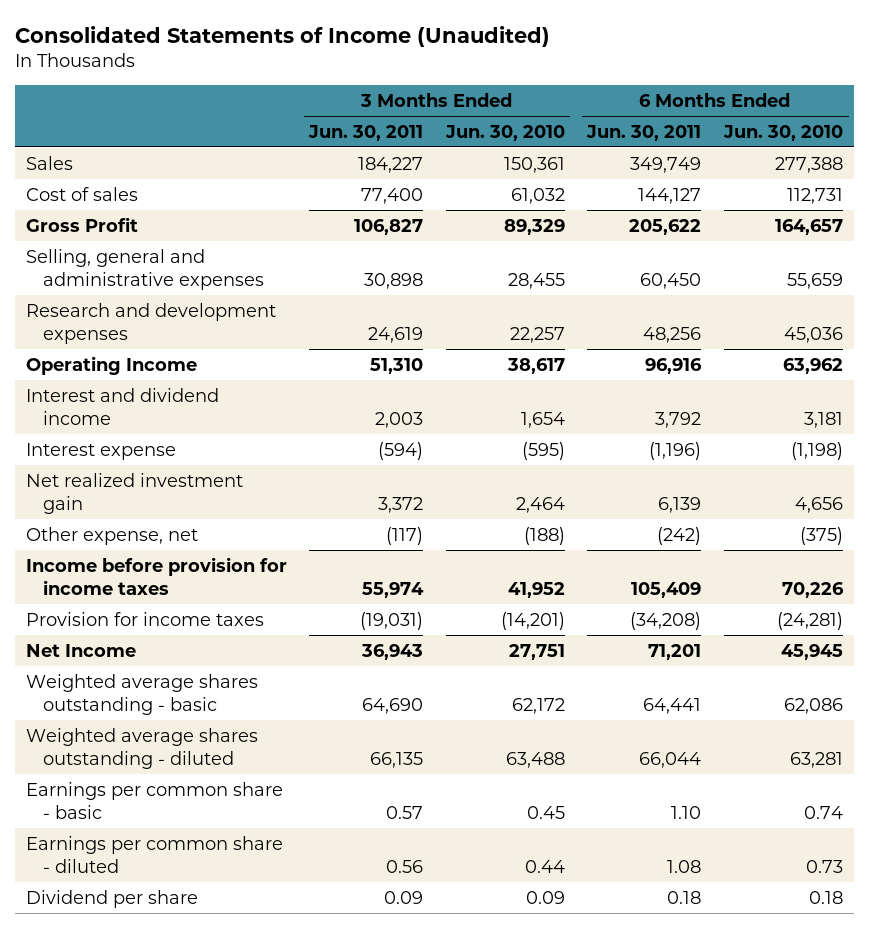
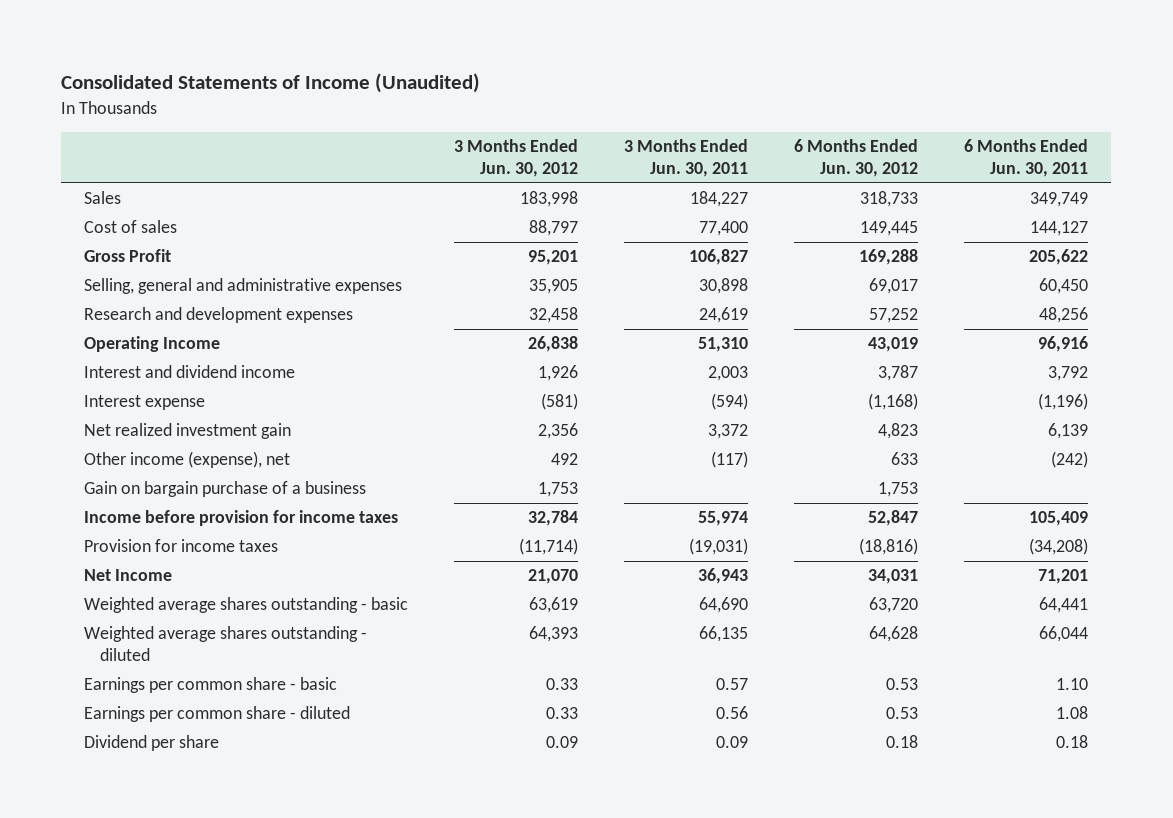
[444,124,565,141] Jun. 30, 2010 -> none
[722,124,843,141] Jun. 30, 2010 -> none
none -> [454,139,579,178] 3 Months Ended Jun. 30, 2012
none -> [794,139,919,178] 6 Months Ended Jun. 30, 2012
[25,526,198,545] Other expense, net -> [84,451,291,469] Other income (expense), net
none -> [84,481,367,498] Gain on bargain purchase of a business

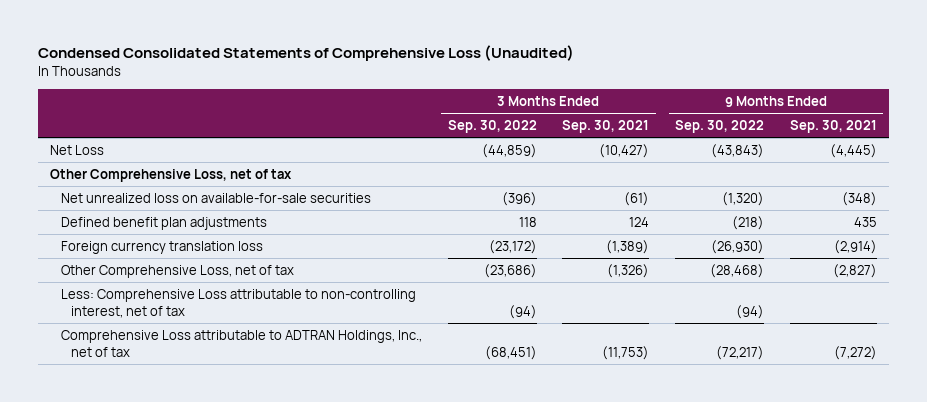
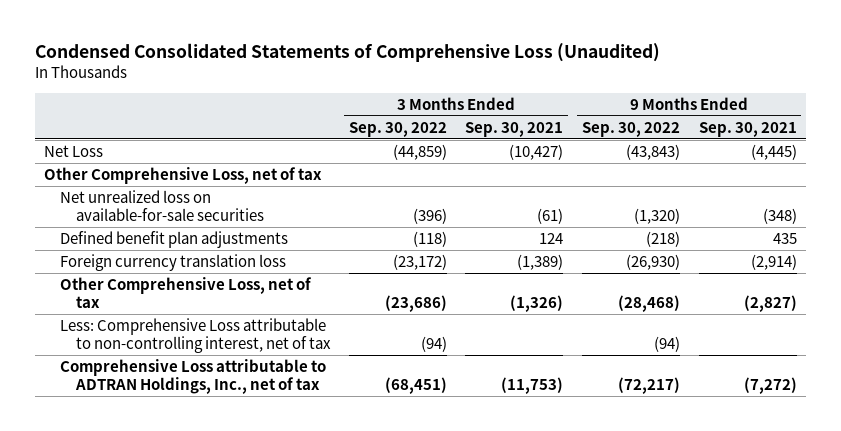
[518,216,537,227] 118 -> [412,230,447,247] (118)

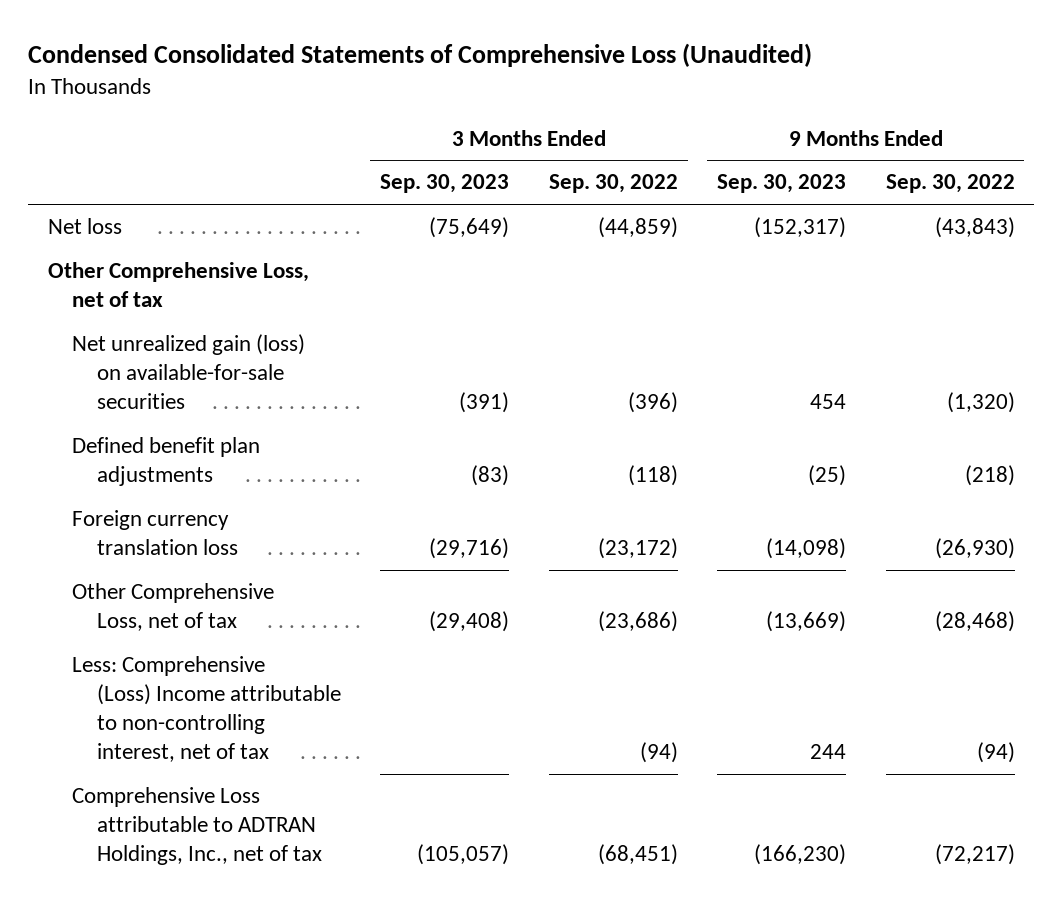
[465,121,564,137] Sep. 30, 2021 -> none
[698,121,797,137] Sep. 30, 2021 -> none
none -> [380,174,510,194] Sep. 30, 2023
none -> [717,174,847,194] Sep. 30, 2023
[43,144,103,157] Net Loss -> [47,218,122,235] Net loss
[59,189,265,221] Net unrealized loss on available-for-sale securities -> [72,334,306,410] Net unrealized gain (loss) on available-for-sale securities
[59,317,332,353] Less: Comprehensive Loss attributable to non-controlling interest, net of tax -> [72,656,341,763] Less: Comprehensive (Loss) Income attributable to non-controlling interest, net of tax

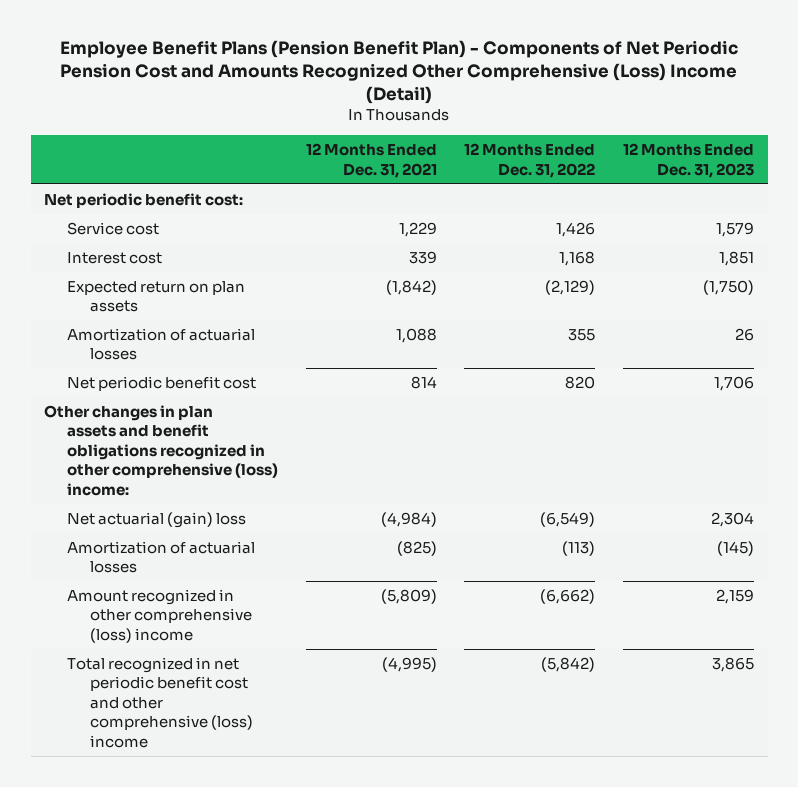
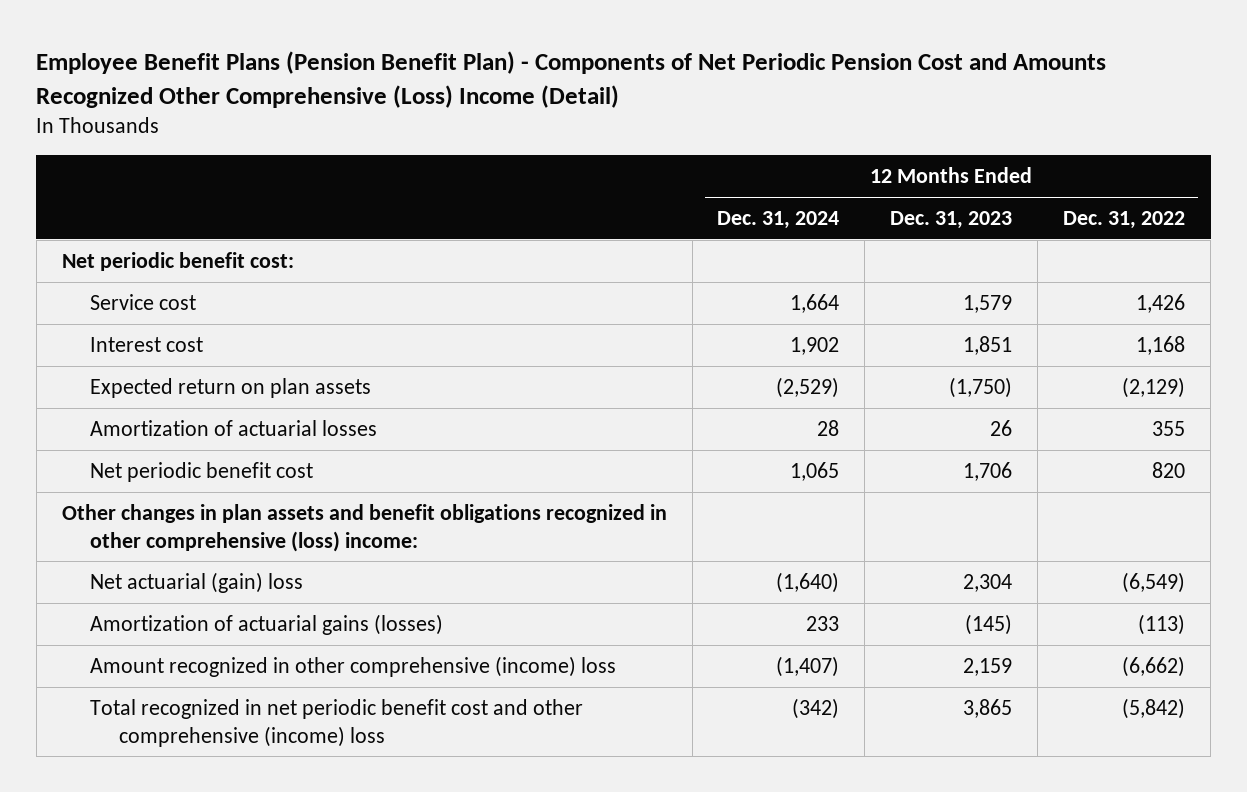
[305,143,437,178] 12 Months Ended Dec. 31, 2021 -> none
none -> [717,211,840,230] Dec. 31, 2024
[67,540,256,574] Amortization of actuarial losses -> [90,614,444,636] Amortization of actuarial gains (losses)
[67,588,253,643] Amount recognized in other comprehensive (loss) income -> [90,656,617,678] Amount recognized in other comprehensive (income) loss
[67,656,254,748] Total recognized in net periodic benefit cost and other comprehensive (loss) income -> [90,699,584,747] Total recognized in net periodic benefit cost and other comprehensive (income) loss

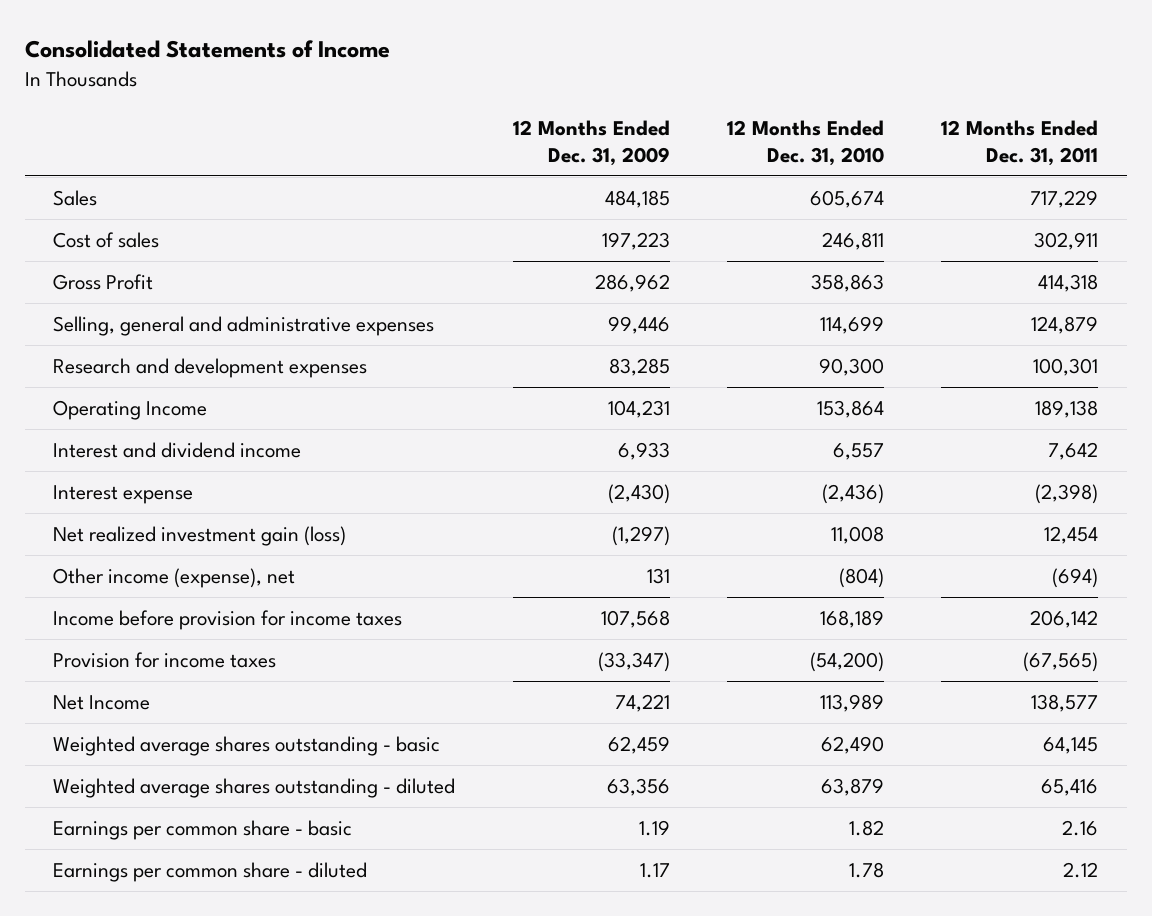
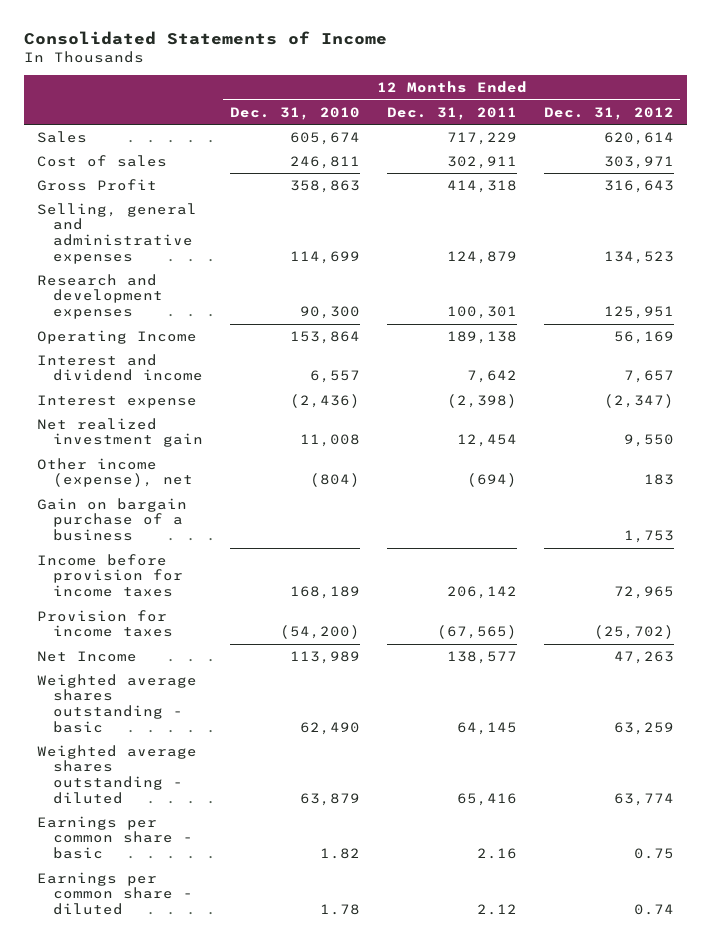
[512,119,670,166] 12 Months Ended Dec. 31, 2009 -> none
none -> [543,106,674,120] Dec. 31, 2012
[53,526,347,547] Net realized investment gain (loss) -> [37,417,203,448] Net realized investment gain
none -> [37,497,188,542] Gain on bargain purchase of a business

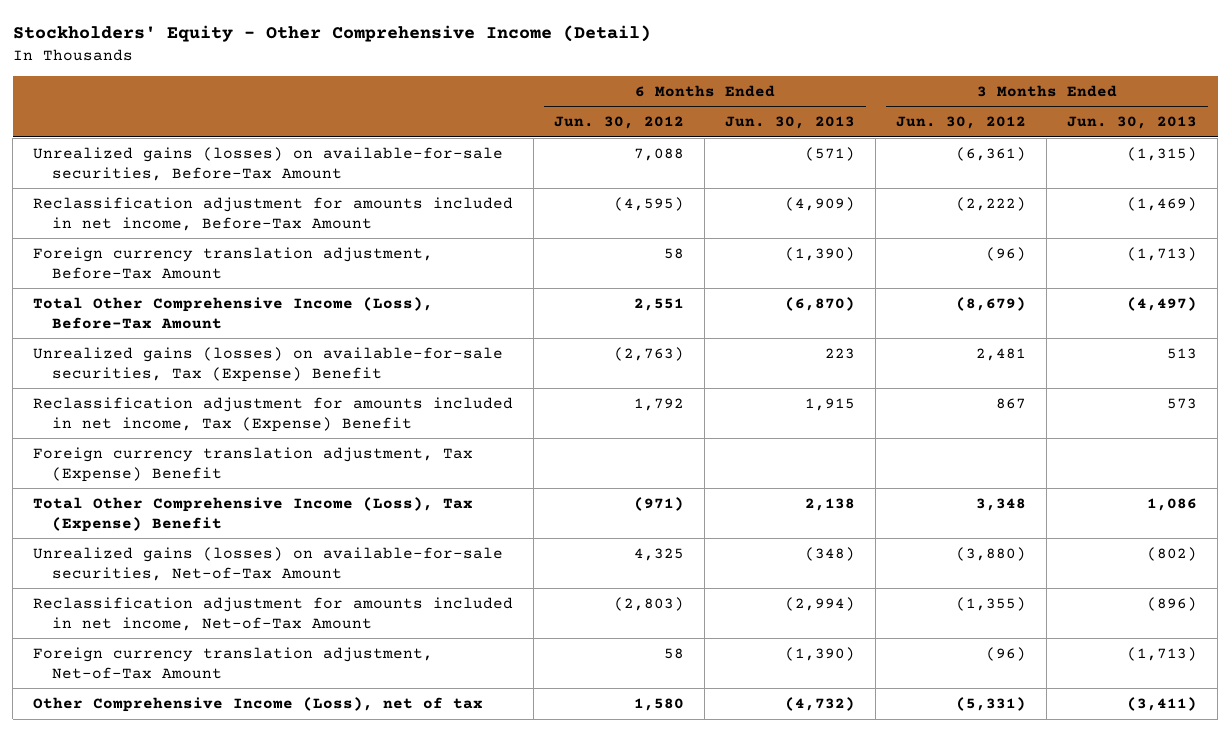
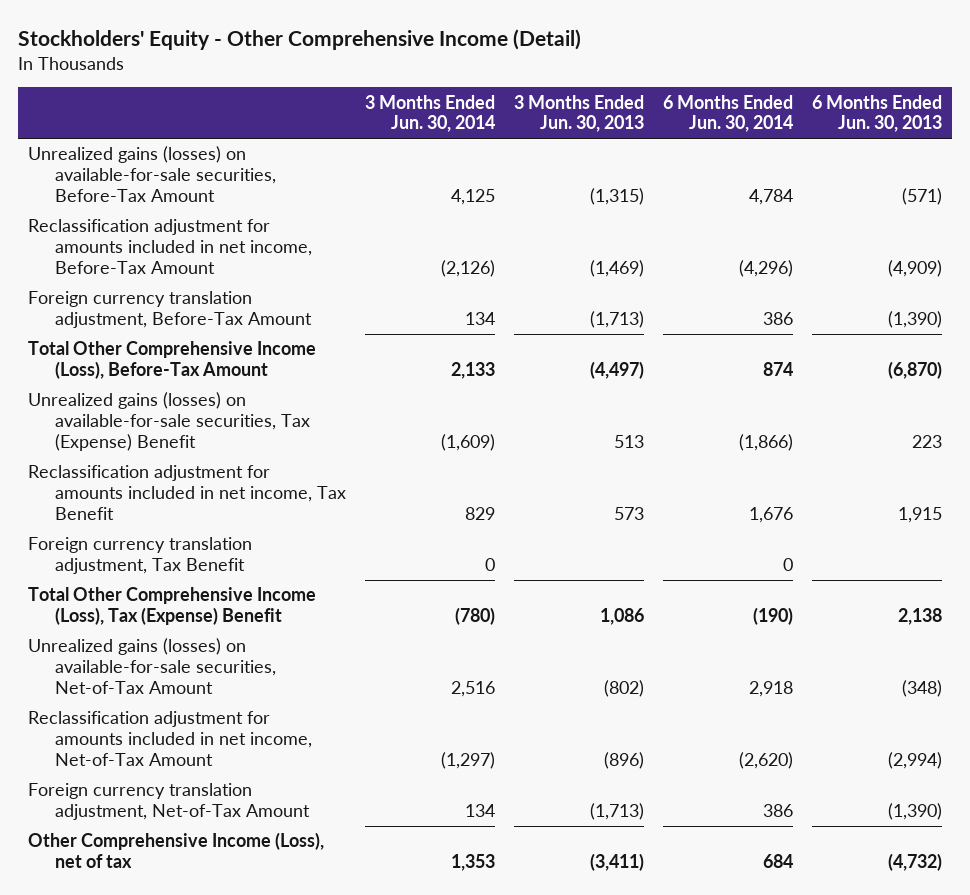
[554,116,685,130] Jun. 30, 2012 -> none
[896,116,1027,130] Jun. 30, 2012 -> none
none -> [365,94,496,133] 3 Months Ended Jun. 30, 2014
none -> [663,94,794,133] 6 Months Ended Jun. 30, 2014
[33,396,514,432] Reclassification adjustment for amounts included in net income, Tax (Expense) Benefit -> [27,465,347,520] Reclassification adjustment for amounts included in net income, Tax Benefit
[33,446,474,482] Foreign currency translation adjustment, Tax (Expense) Benefit -> [27,537,252,575] Foreign currency translation adjustment, Tax Benefit

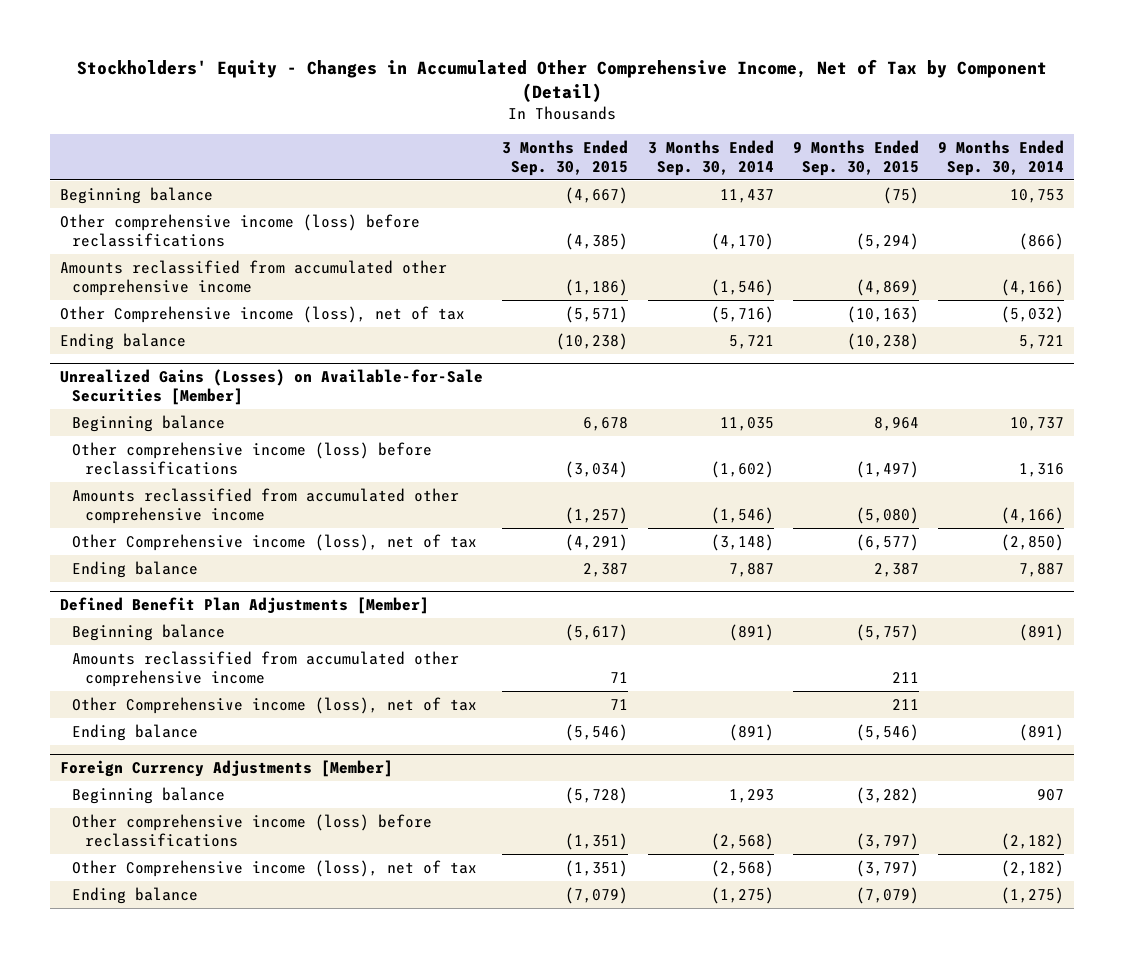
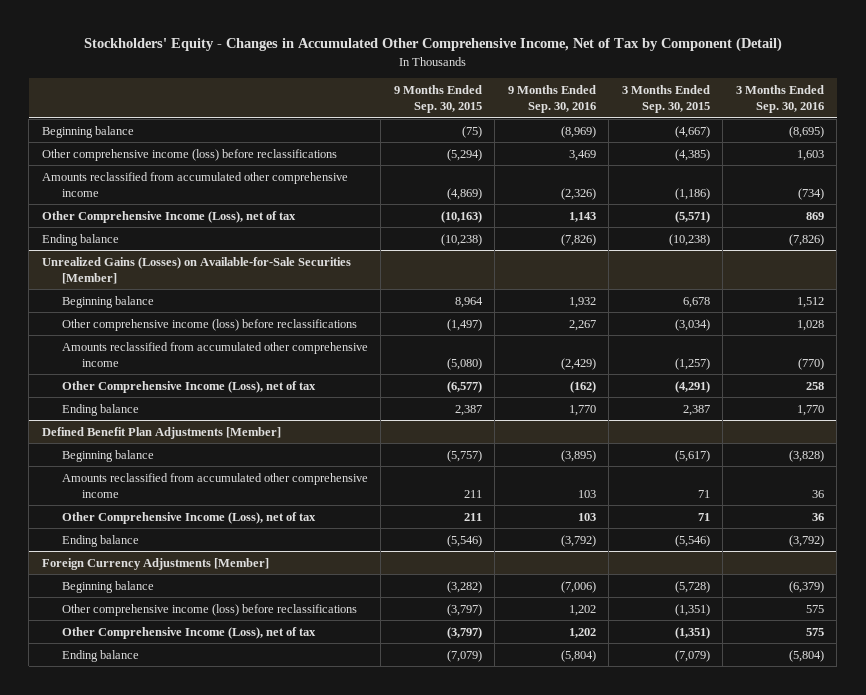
[647,139,774,176] 3 Months Ended Sep. 30, 2014 -> none
[938,139,1065,176] 9 Months Ended Sep. 30, 2014 -> none
none -> [507,84,596,114] 9 Months Ended Sep. 30, 2016
none -> [735,84,824,114] 3 Months Ended Sep. 30, 2016
[59,305,465,323] Other Comprehensive income (loss), net of tax -> [41,210,296,223] Other Comprehensive Income (Loss), net of tax
[72,533,478,551] Other Comprehensive income (loss), net of tax -> [61,380,316,393] Other Comprehensive Income (Loss), net of tax
[72,696,478,714] Other Comprehensive income (loss), net of tax -> [61,511,316,524] Other Comprehensive Income (Loss), net of tax
[72,859,478,877] Other Comprehensive income (loss), net of tax -> [61,626,316,639] Other Comprehensive Income (Loss), net of tax

